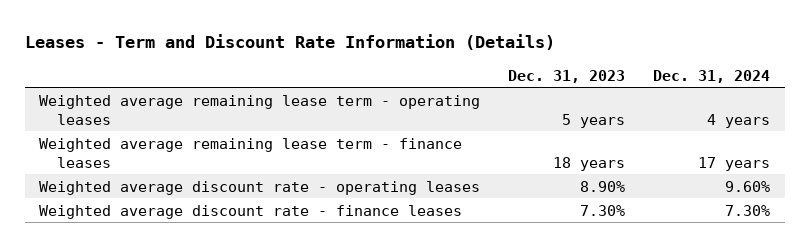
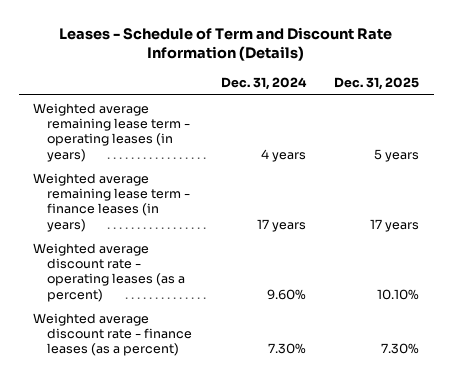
[25,34,556,51] Leases - Term and Discount Rate Information (Details) -> [59,26,393,62] Leases - Schedule of Term and Discount Rate Information (Details)
[508,69,626,83] Dec. 31, 2023 -> none
none -> [334,77,420,91] Dec. 31, 2025
[39,94,481,125] Weighted average remaining lease term - operating leases -> [33,102,191,162] Weighted average remaining lease term - operating leases (in years)
[39,137,463,168] Weighted average remaining lease term - finance leases -> [33,172,191,232] Weighted average remaining lease term - finance leases (in years)
[39,180,481,195] Weighted average discount rate - operating leases -> [33,242,186,302] Weighted average discount rate - operating leases (as a percent)
[39,204,463,219] Weighted average discount rate - finance leases -> [33,312,193,357] Weighted average discount rate - finance leases (as a percent)

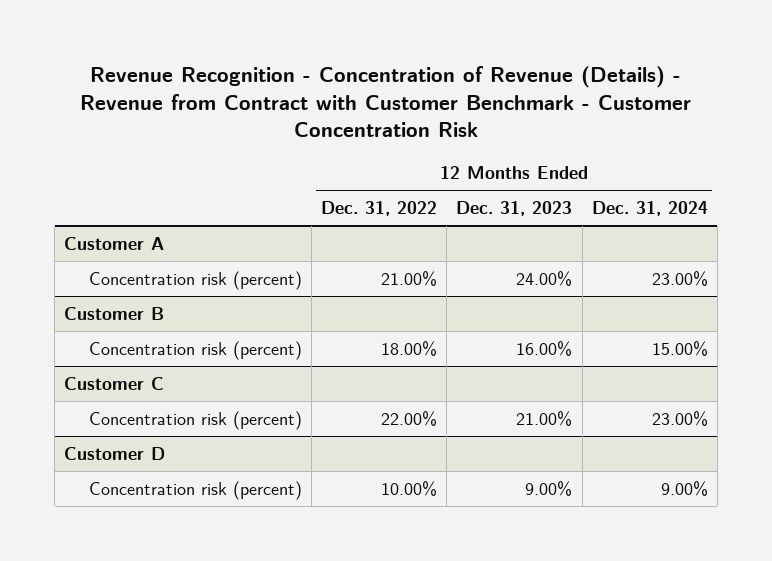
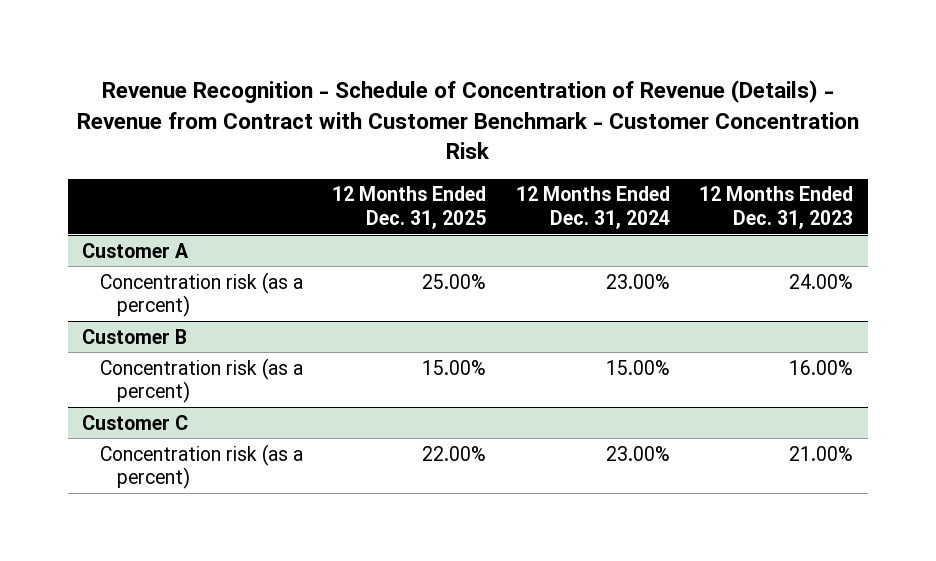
[79,66,691,138] Revenue Recognition - Concentration of Revenue (Details) - Revenue from Contract with Customer Benchmark - Customer Concentration Risk -> [76,80,859,160] Revenue Recognition - Schedule of Concentration of Revenue (Details) - Revenue from Contract with Customer Benchmark - Customer Concentration Risk
[321,200,438,216] Dec. 31, 2022 -> none
none -> [332,186,487,230] 12 Months Ended Dec. 31, 2025
[88,270,302,290] Concentration risk (percent) -> [99,271,303,318] Concentration risk (as a percent)
[88,340,302,360] Concentration risk (percent) -> [99,357,303,404] Concentration risk (as a percent)
[64,446,166,460] Customer D -> none
[88,480,302,500] Concentration risk (percent) -> none
[88,410,302,430] Concentration risk (percent) -> [99,443,303,490] Concentration risk (as a percent)

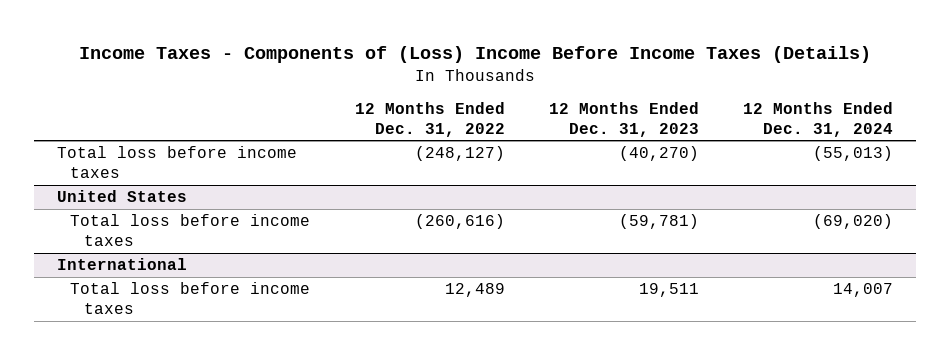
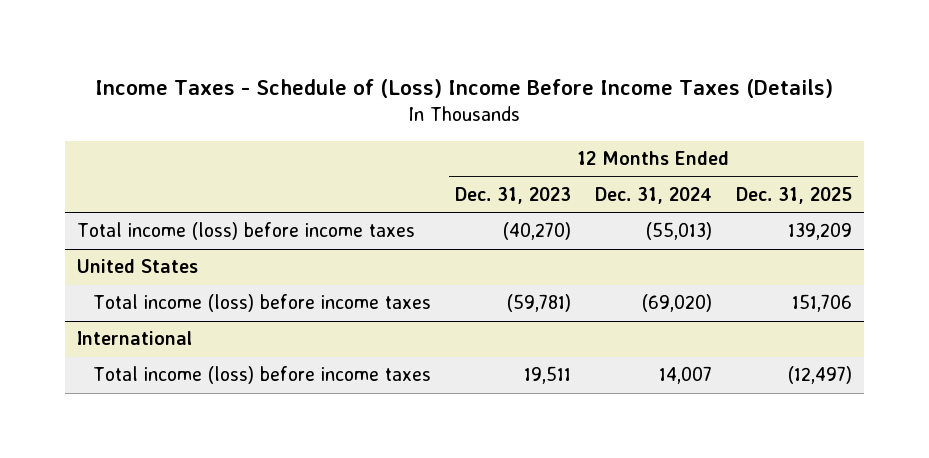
[78,46,871,64] Income Taxes - Components of (Loss) Income Before Income Taxes (Details) -> [95,79,834,99] Income Taxes - Schedule of (Loss) Income Before Income Taxes (Details)
[354,102,505,137] 12 Months Ended Dec. 31, 2022 -> none
none -> [735,186,852,204] Dec. 31, 2025
[56,146,297,178] Total loss before income taxes -> [77,222,416,241] Total income (loss) before income taxes
[70,214,311,246] Total loss before income taxes -> [92,294,431,313] Total income (loss) before income taxes
[70,282,311,314] Total loss before income taxes -> [92,366,431,385] Total income (loss) before income taxes

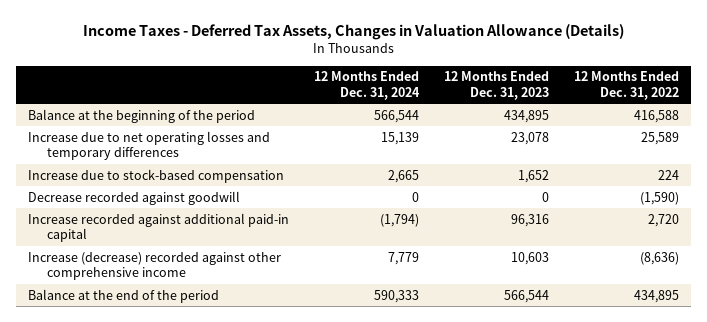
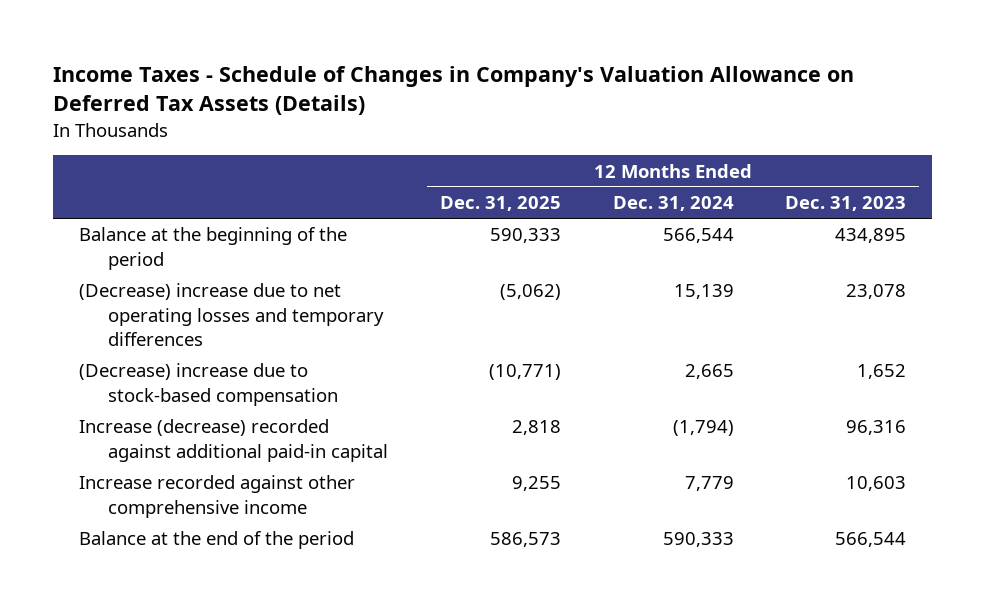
[82,23,624,40] Income Taxes - Deferred Tax Assets, Changes in Valuation Allowance (Details) -> [53,66,855,116] Income Taxes - Schedule of Changes in Company's Valuation Allowance on Deferred Tax Assets (Details)
[573,71,679,100] 12 Months Ended Dec. 31, 2022 -> none
none -> [439,196,561,212] Dec. 31, 2025
[28,190,241,205] Decrease recorded against goodwill -> none
[28,130,271,161] Increase due to net operating losses and temporary differences -> [78,283,385,347] (Decrease) increase due to net operating losses and temporary differences
[28,168,285,183] Increase due to stock-based compensation -> [78,363,339,406] (Decrease) increase due to stock-based compensation
[28,212,290,243] Increase recorded against additional paid-in capital -> [78,419,389,462] Increase (decrease) recorded against additional paid-in capital
[28,251,282,281] Increase (decrease) recorded against other comprehensive income -> [78,475,355,518] Increase recorded against other comprehensive income

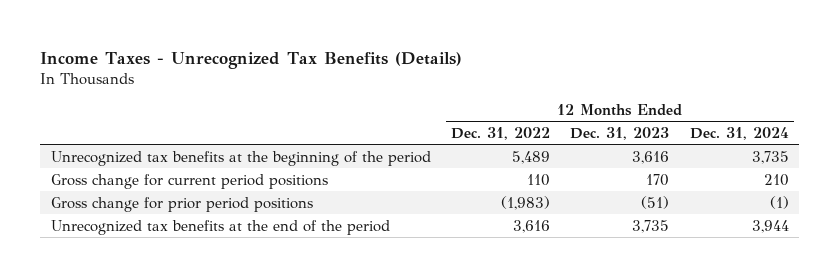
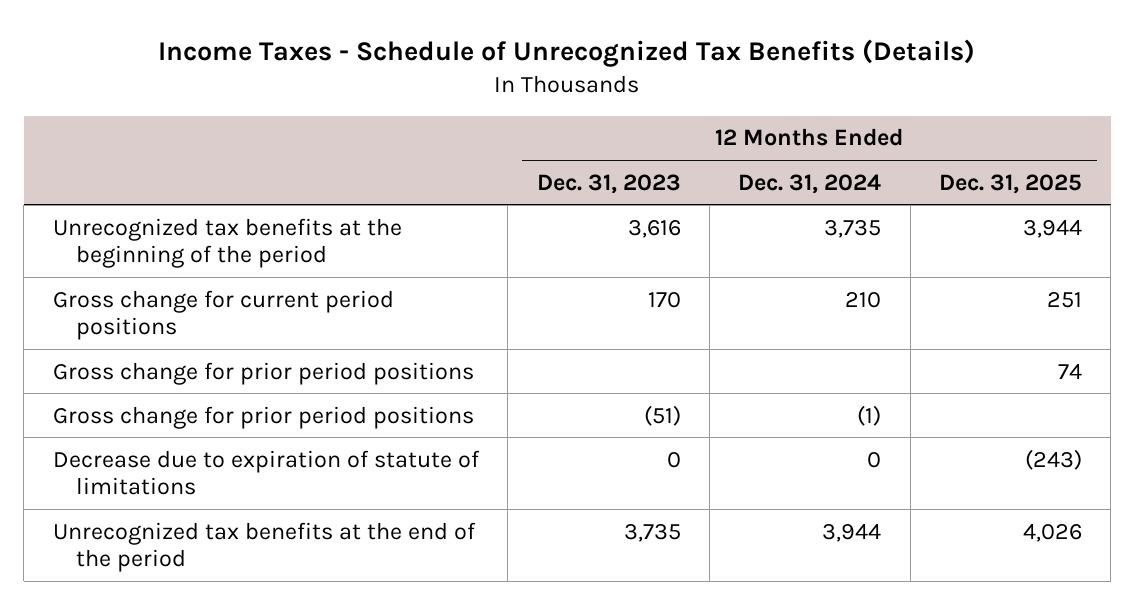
[40,51,463,69] Income Taxes - Unrecognized Tax Benefits (Details) -> [158,39,976,68] Income Taxes - Schedule of Unrecognized Tax Benefits (Details)
[450,126,550,140] Dec. 31, 2022 -> none
none -> [939,173,1083,194] Dec. 31, 2025
none -> [52,361,474,385] Gross change for prior period positions
none -> [52,449,480,496] Decrease due to expiration of statute of limitations

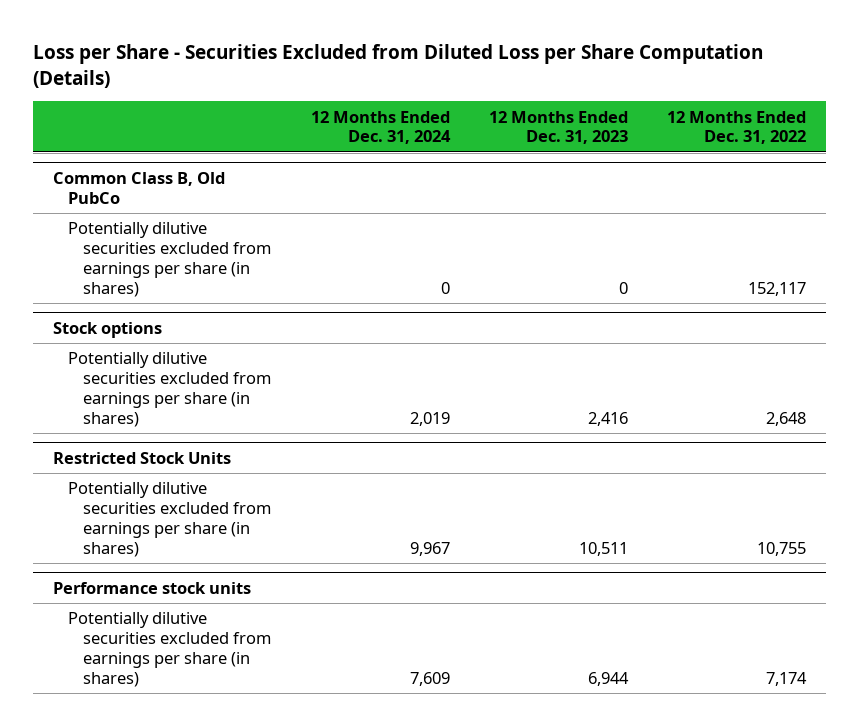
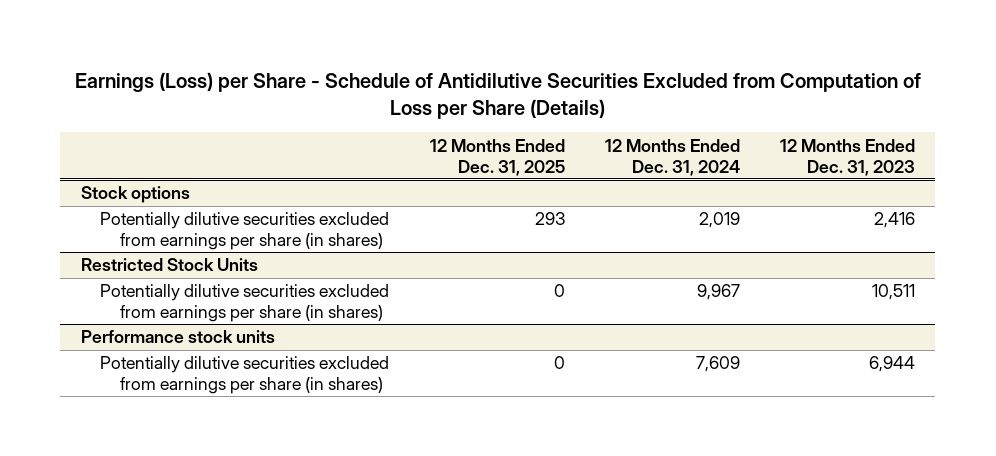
[33,44,764,88] Loss per Share - Securities Excluded from Diluted Loss per Share Computation (Details) -> [74,71,921,119] Earnings (Loss) per Share - Schedule of Antidilutive Securities Excluded from Computation of Loss per Share (Details)
[667,110,807,145] 12 Months Ended Dec. 31, 2022 -> none
none -> [429,138,565,176] 12 Months Ended Dec. 31, 2025
[52,172,225,204] Common Class B, Old PubCo -> none
[68,222,272,297] Potentially dilutive securities excluded from earnings per share (in shares) -> none

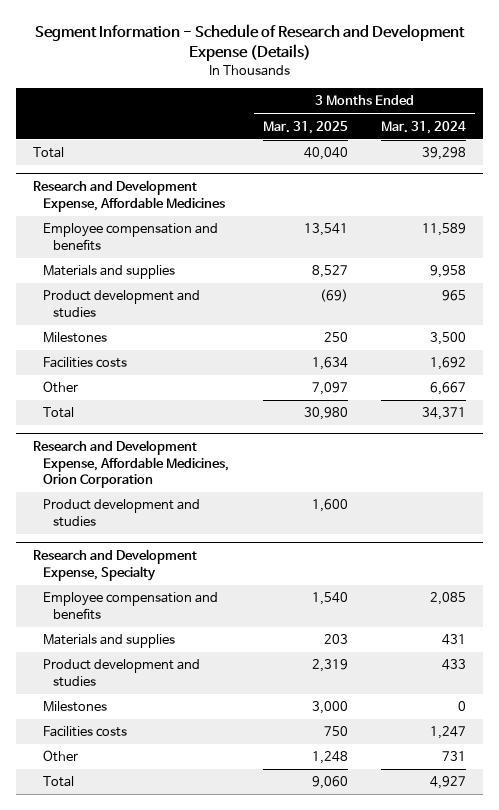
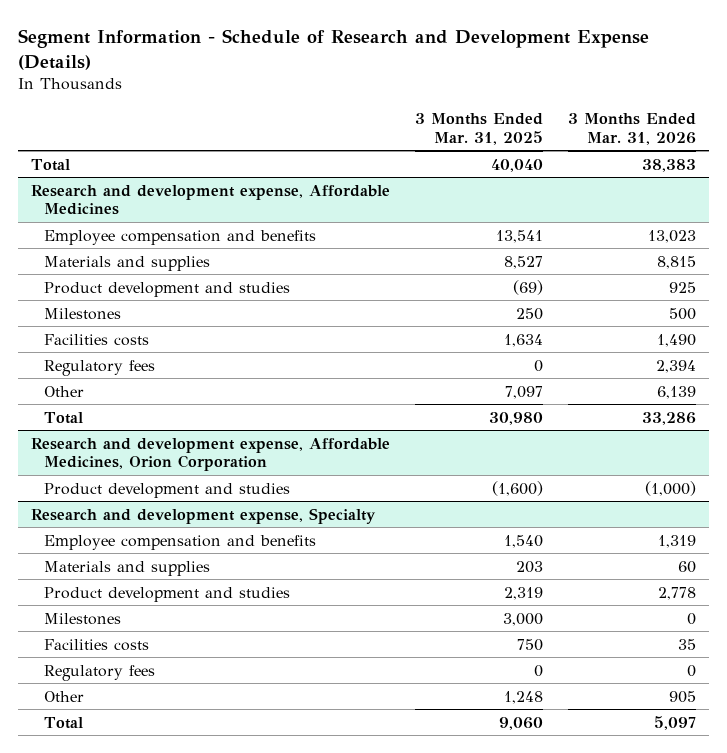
[381,120,467,134] Mar. 31, 2024 -> none
none -> [568,112,697,145] 3 Months Ended Mar. 31, 2026
[32,179,226,212] Research and Development Expense, Affordable Medicines -> [30,184,390,216] Research and development expense, Affordable Medicines
none -> [43,359,155,376] Regulatory fees
[32,439,230,489] Research and Development Expense, Affordable Medicines, Orion Corporation -> [30,437,390,472] Research and development expense, Affordable Medicines, Orion Corporation
[311,499,348,513] 1,600 -> [491,480,543,496] (1,600)
[32,548,197,581] Research and Development Expense, Specialty -> [30,507,376,524] Research and development expense, Specialty
none -> [43,664,155,681] Regulatory fees

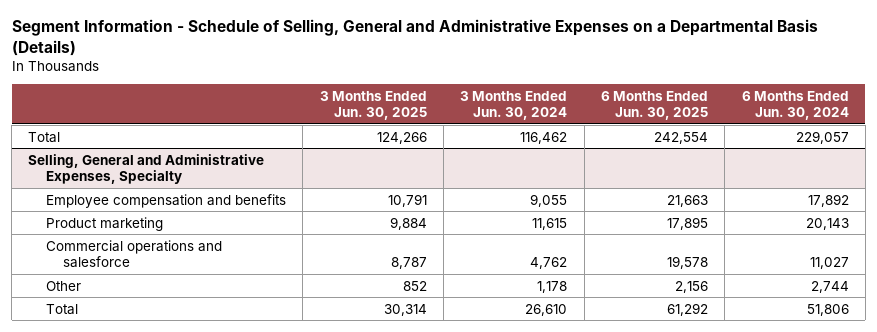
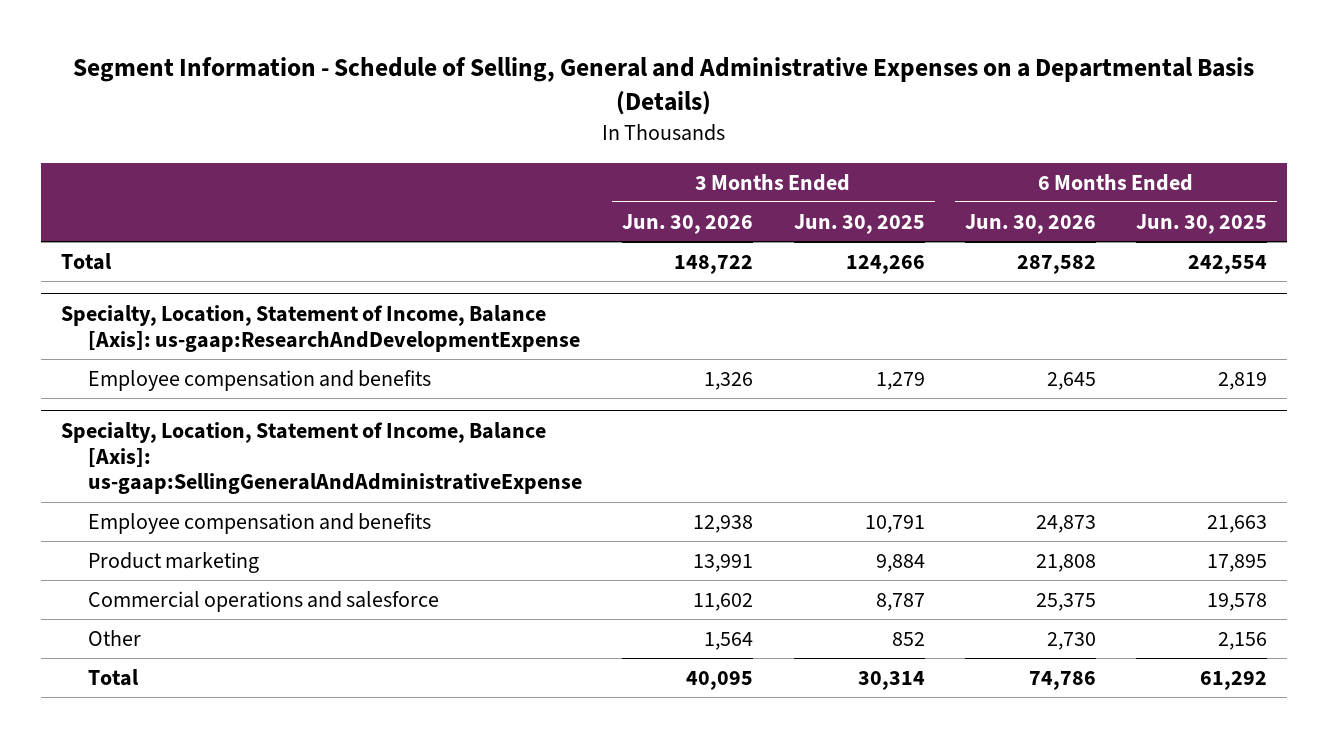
[460,90,568,121] 3 Months Ended Jun. 30, 2024 -> none
[741,90,849,121] 6 Months Ended Jun. 30, 2024 -> none
none -> [622,214,754,235] Jun. 30, 2026
none -> [964,214,1096,235] Jun. 30, 2026
[28,153,265,184] Selling, General and Administrative Expenses, Specialty -> none
none -> [61,304,581,352] Specialty, Location, Statement of Income, Balance [Axis]: us-gaap:ResearchAndDevelopmentExpense
none -> [88,370,432,392] Employee compensation and benefits
none -> [61,421,583,495] Specialty, Location, Statement of Income, Balance [Axis]: us-gaap:SellingGeneralAndAdministrativeExpense

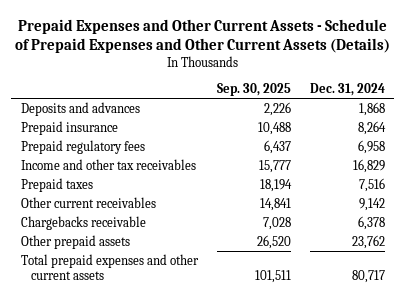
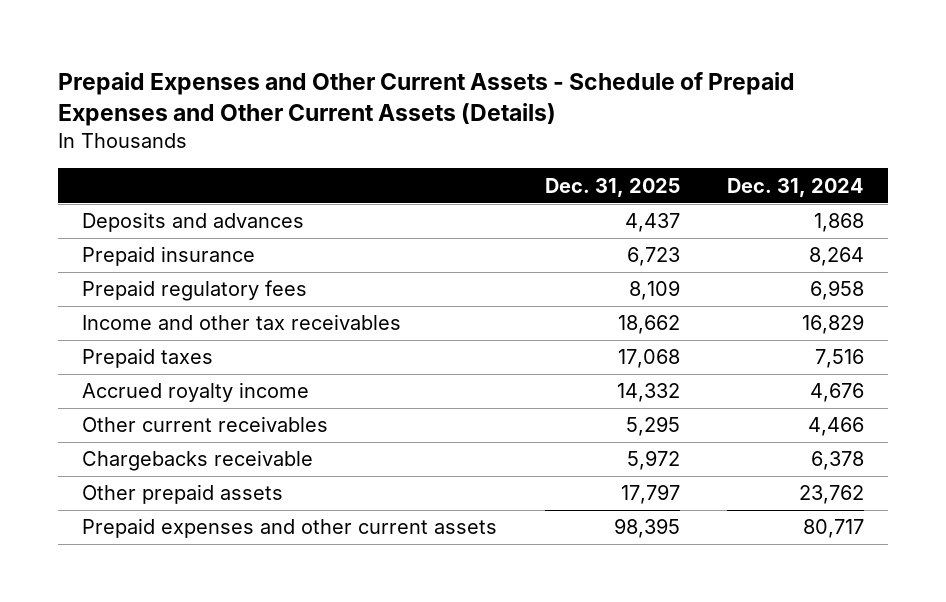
[216,82,291,96] Sep. 30, 2025 -> none
none -> [544,177,680,197] Dec. 31, 2025
none -> [82,382,310,403] Accrued royalty income
[358,197,385,211] 9,142 -> [807,417,864,437] 4,466
[20,253,199,280] Total prepaid expenses and other current assets -> [82,518,498,539] Prepaid expenses and other current assets

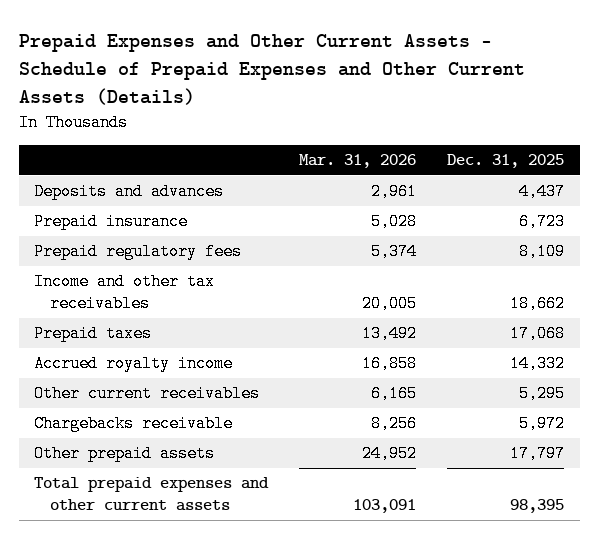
[726,177,864,197] Dec. 31, 2024 -> none
none -> [299,154,417,169] Mar. 31, 2026
[82,518,498,539] Prepaid expenses and other current assets -> [34,477,270,512] Total prepaid expenses and other current assets

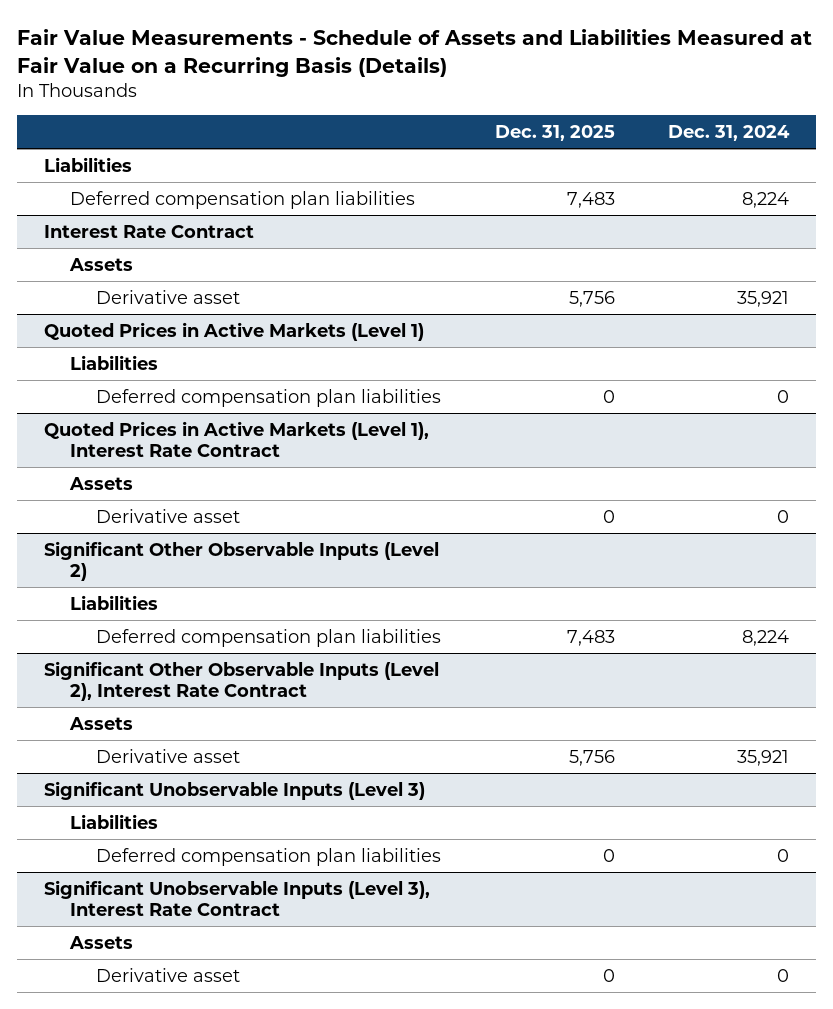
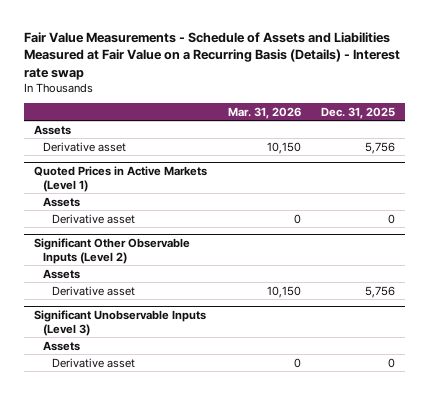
[17,28,813,77] Fair Value Measurements - Schedule of Assets and Liabilities Measured at Fair Value on a Recurring Basis (Details) -> [24,31,401,80] Fair Value Measurements - Schedule of Assets and Liabilities Measured at Fair Value on a Recurring Basis (Details) - Interest rate swap
[668,124,791,141] Dec. 31, 2024 -> none
none -> [227,106,301,119] Mar. 31, 2026
[43,156,132,172] Liabilities -> none
[70,190,416,209] Deferred compensation plan liabilities -> none
[43,224,254,238] Interest Rate Contract -> none
[70,354,159,370] Liabilities -> none
[96,388,442,407] Deferred compensation plan liabilities -> none
[43,420,429,457] Quoted Prices in Active Markets (Level 1), Interest Rate Contract -> none
[70,594,159,610] Liabilities -> none
[96,628,442,647] Deferred compensation plan liabilities -> none
[43,660,439,701] Significant Other Observable Inputs (Level 2), Interest Rate Contract -> none
[70,813,159,829] Liabilities -> none
[96,847,442,866] Deferred compensation plan liabilities -> none
[43,879,430,916] Significant Unobservable Inputs (Level 3), Interest Rate Contract -> none

